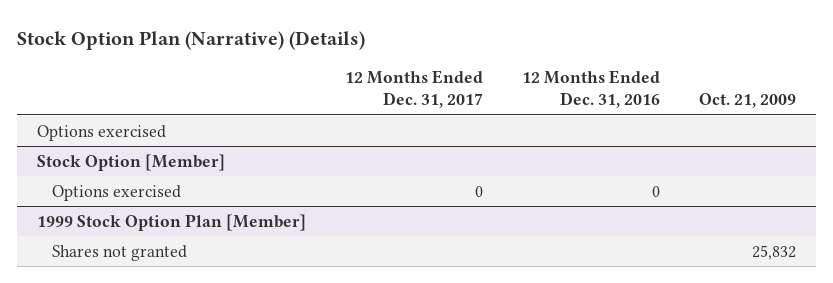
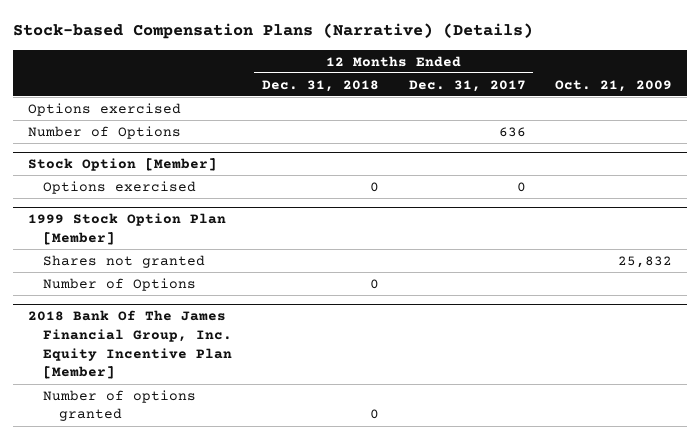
[17,30,366,50] Stock Option Plan (Narrative) (Details) -> [12,23,533,40] Stock-based Compensation Plans (Narrative) (Details)
[522,69,661,109] 12 Months Ended Dec. 31, 2016 -> none
none -> [261,79,379,92] Dec. 31, 2018
none -> [27,125,181,139] Number of Options
none -> [43,277,197,291] Number of Options
none -> [27,310,233,380] 2018 Bank Of The James Financial Group, Inc. Equity Incentive Plan [Member]
none -> [43,389,197,422] Number of options granted

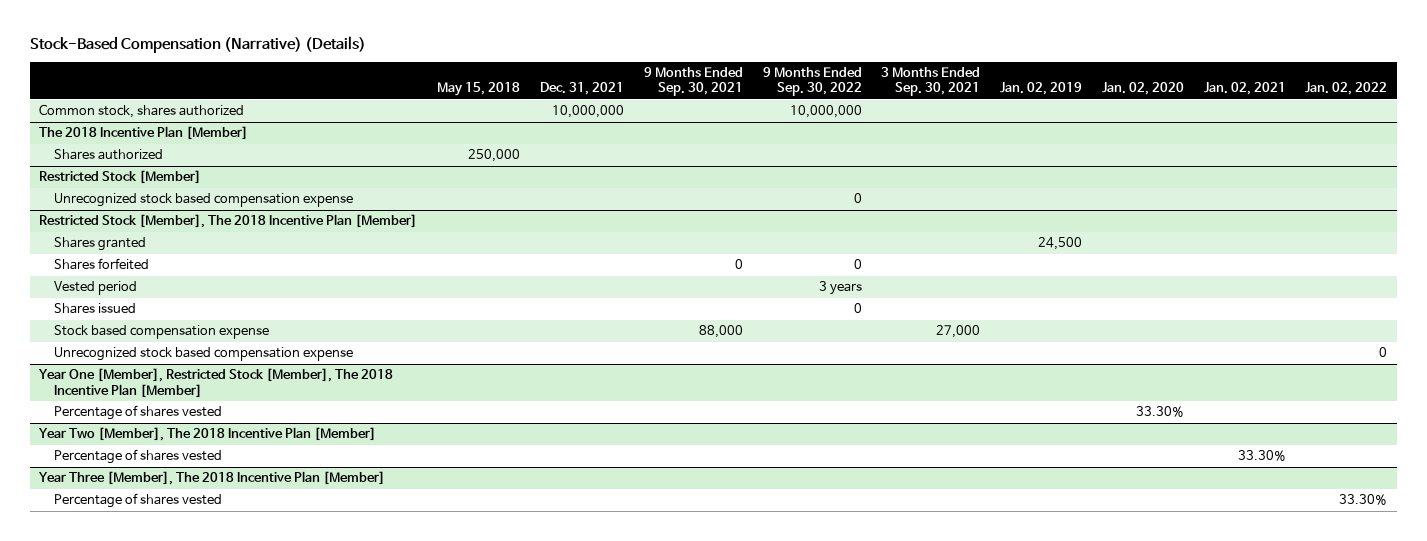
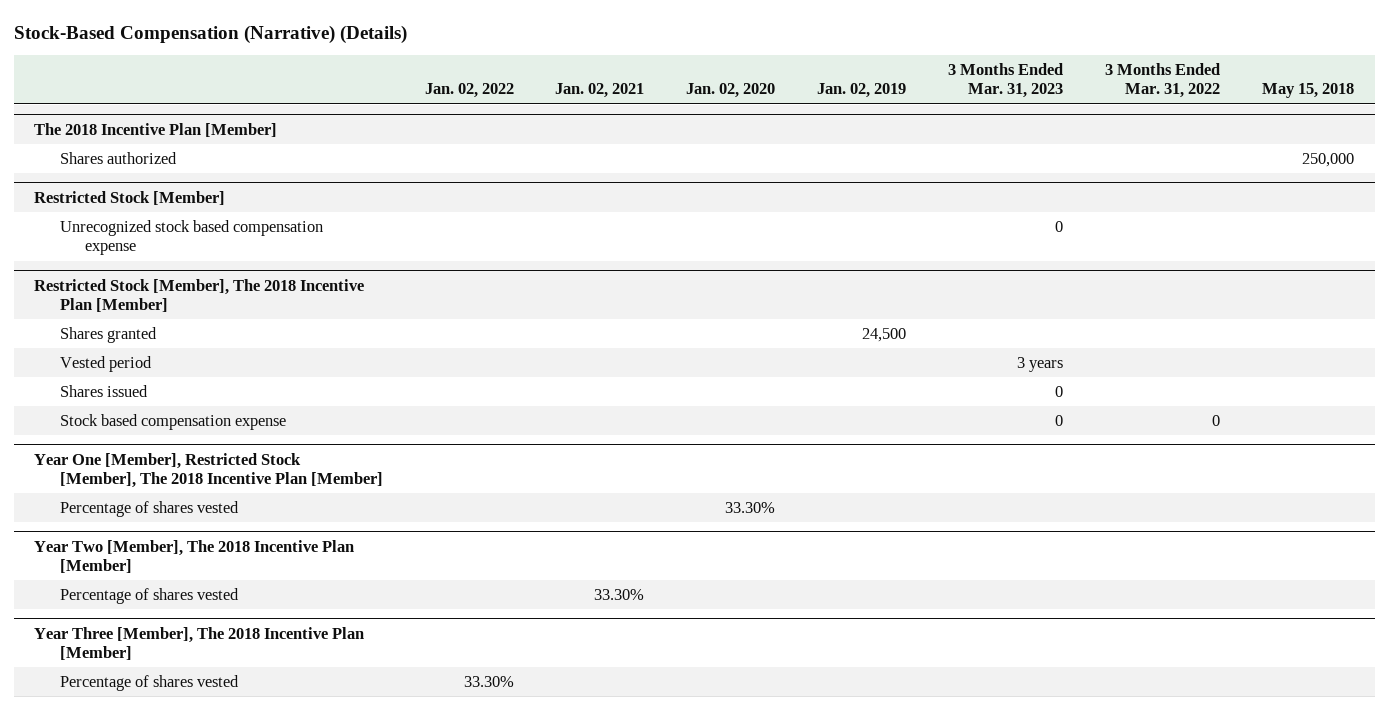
[539,82,624,96] Dec. 31, 2021 -> none
[643,66,743,97] 9 Months Ended Sep. 30, 2021 -> none
[762,66,862,97] 9 Months Ended Sep. 30, 2022 -> none
[881,66,981,97] 3 Months Ended Sep. 30, 2021 -> none
none -> [948,63,1064,99] 3 Months Ended Mar. 31, 2023
none -> [1104,63,1220,99] 3 Months Ended Mar. 31, 2022
[39,104,245,119] Common stock, shares authorized -> none
[54,258,150,271] Shares forfeited -> none
[54,347,354,362] Unrecognized stock based compensation expense -> none

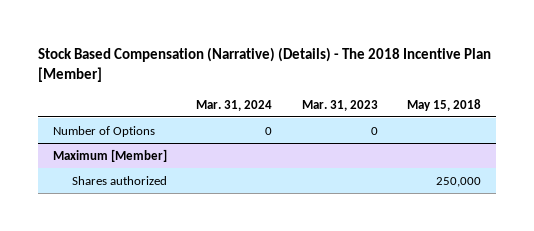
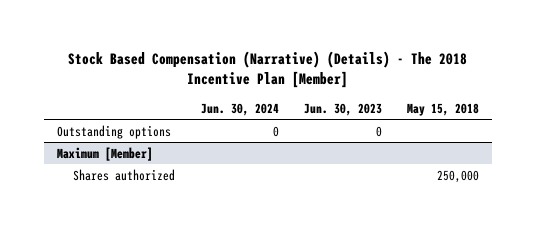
[196,99,273,111] Mar. 31, 2024 -> none
[301,99,378,111] Mar. 31, 2023 -> none
none -> [200,102,279,116] Jun. 30, 2024
none -> [303,102,382,116] Jun. 30, 2023
[52,125,155,137] Number of Options -> [56,124,171,139] Outstanding options

